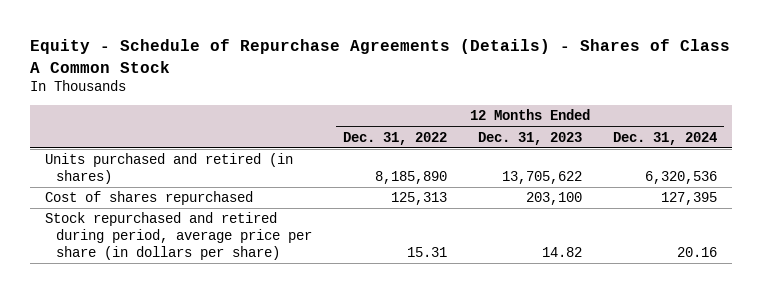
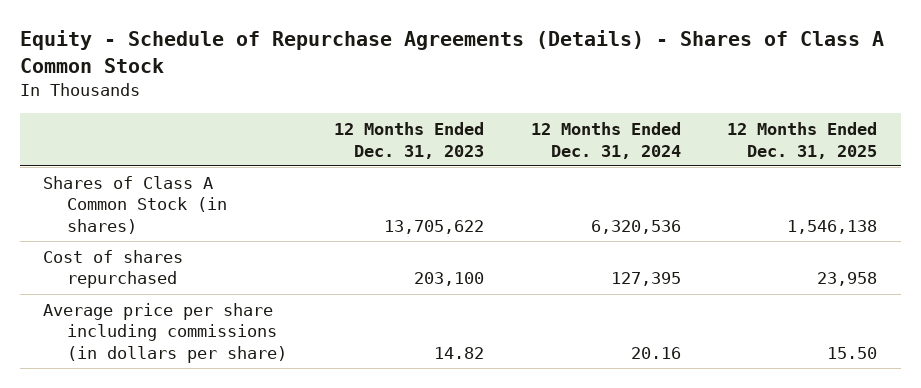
[343,131,448,145] Dec. 31, 2022 -> none
none -> [727,121,878,159] 12 Months Ended Dec. 31, 2025
[45,153,294,184] Units purchased and retired (in shares) -> [43,175,227,235] Shares of Class A Common Stock (in shares)
[45,212,313,260] Stock repurchased and retired during period, average price per share (in dollars per share) -> [43,302,287,364] Average price per share including commissions (in dollars per share)

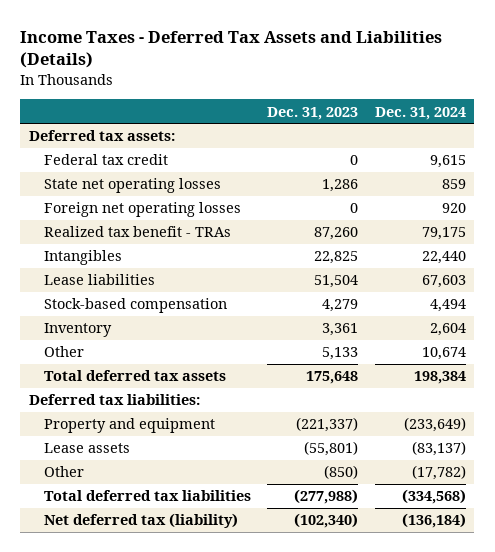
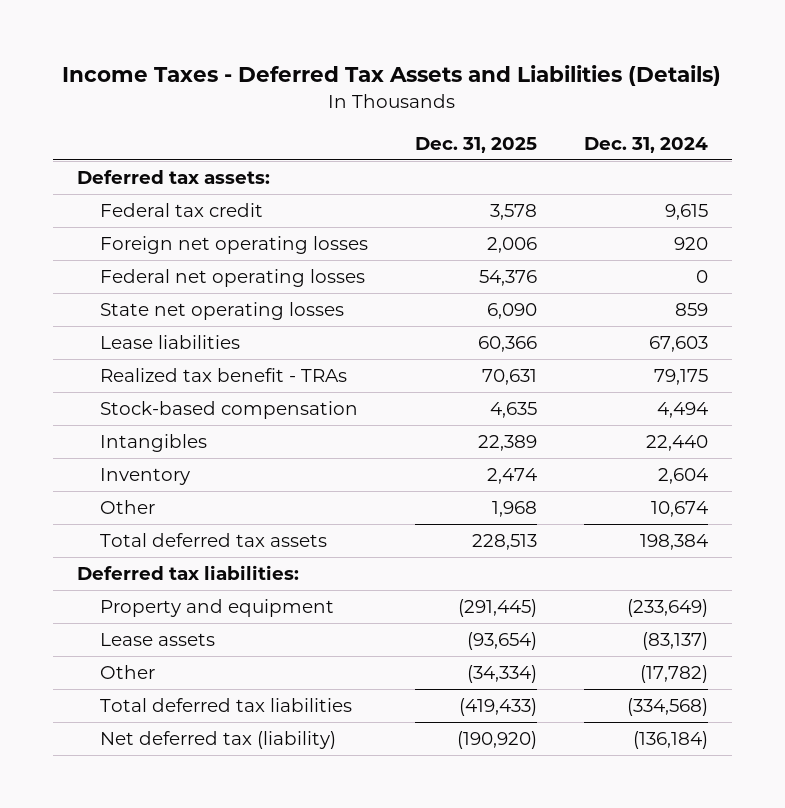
[267,106,359,120] Dec. 31, 2023 -> none
none -> [415,136,538,153] Dec. 31, 2025
none -> [99,269,365,288] Federal net operating losses
[43,178,221,194] State net operating losses -> [99,302,344,321] State net operating losses
[43,226,231,238] Realized tax benefit - TRAs -> [99,368,347,383] Realized tax benefit - TRAs
[43,250,122,266] Intangibles -> [99,434,207,453] Intangibles

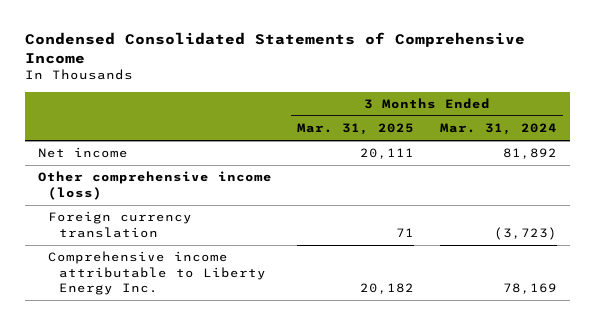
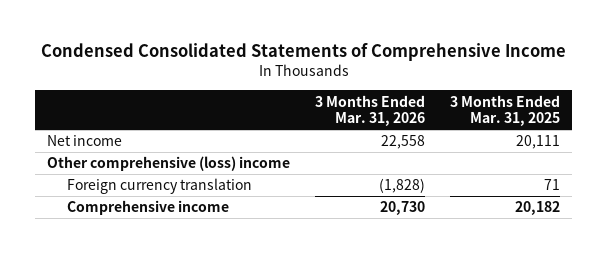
[440,123,558,136] Mar. 31, 2024 -> none
none -> [315,94,426,127] 3 Months Ended Mar. 31, 2026
[37,171,272,200] Other comprehensive income (loss) -> [47,156,291,172] Other comprehensive (loss) income
[48,251,266,296] Comprehensive income attributable to Liberty Energy Inc. -> [67,200,230,216] Comprehensive income

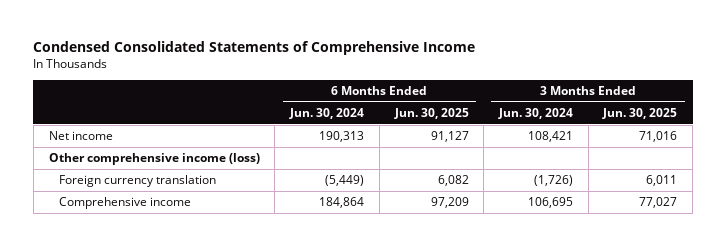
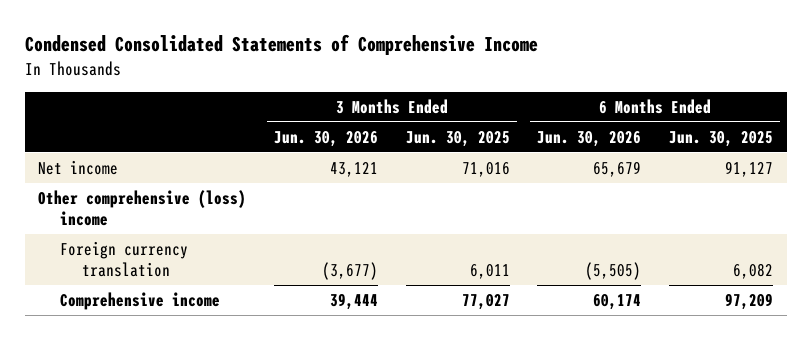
[289,107,365,119] Jun. 30, 2024 -> none
[498,107,574,119] Jun. 30, 2024 -> none
none -> [274,130,379,147] Jun. 30, 2026
none -> [537,130,642,147] Jun. 30, 2026
[48,153,260,166] Other comprehensive income (loss) -> [38,189,247,227] Other comprehensive (loss) income

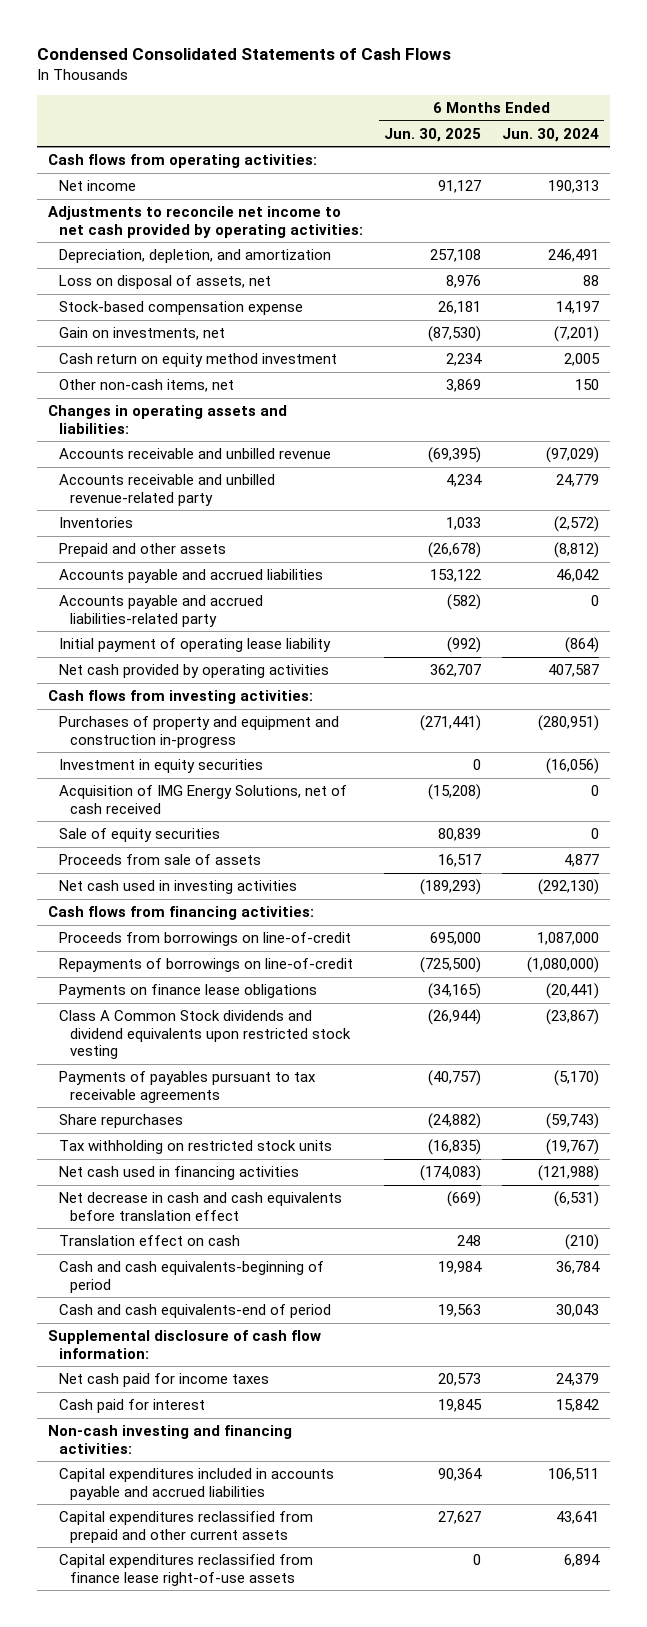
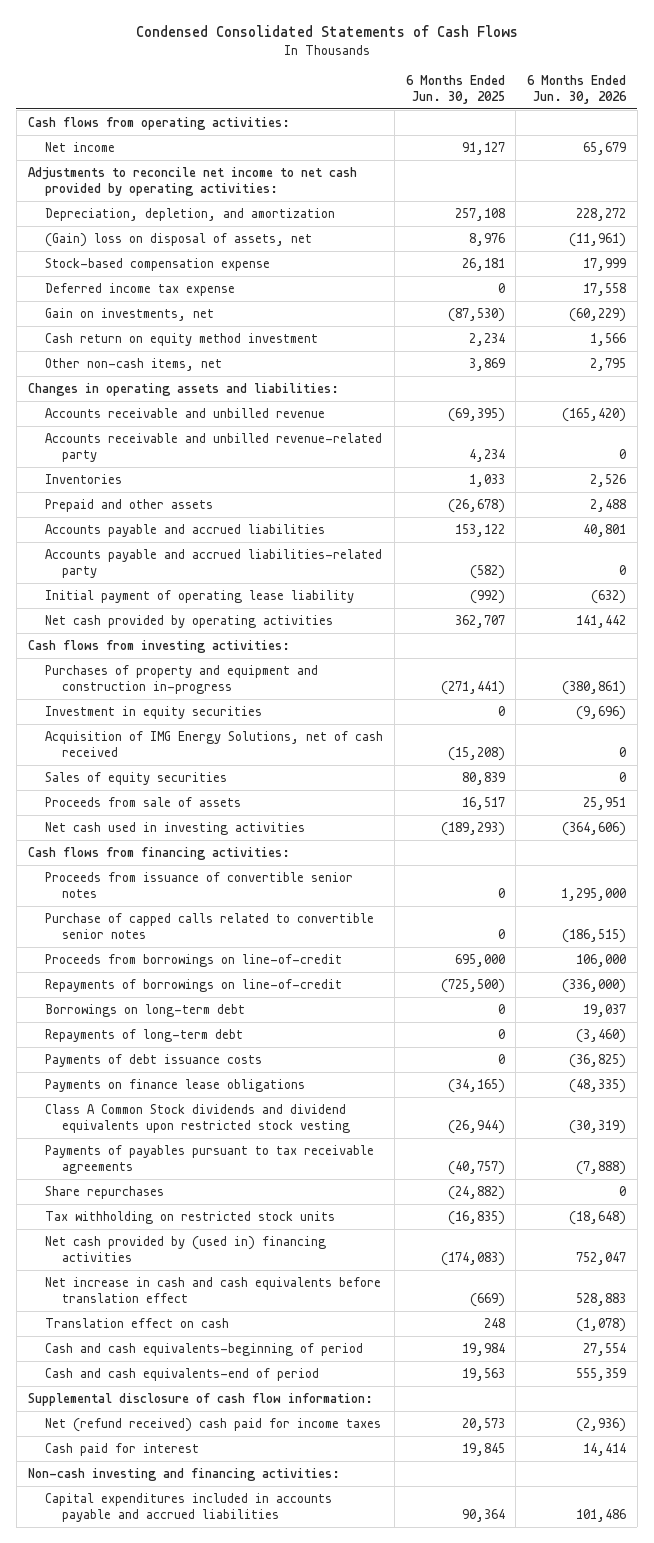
[502,127,600,142] Jun. 30, 2024 -> none
none -> [527,74,628,105] 6 Months Ended Jun. 30, 2026
[59,275,272,290] Loss on disposal of assets, net -> [45,232,313,247] (Gain) loss on disposal of assets, net
none -> [45,282,236,296] Deferred income tax expense
[59,828,221,843] Sale of equity securities -> [45,771,228,785] Sales of equity securities
none -> [45,871,354,899] Proceeds from issuance of convertible senior notes
none -> [45,912,375,940] Purchase of capped calls related to convertible senior notes
none -> [45,1003,246,1017] Borrowings on long-term debt
none -> [45,1028,244,1042] Repayments of long-term debt
none -> [45,1053,263,1067] Payments of debt issuance costs
[59,1166,300,1181] Net cash used in financing activities -> [45,1235,327,1263] Net cash provided by (used in) financing activities
[59,1192,343,1221] Net decrease in cash and cash equivalents before translation effect -> [45,1276,382,1304] Net increase in cash and cash equivalents before translation effect
[59,1373,270,1388] Net cash paid for income taxes -> [45,1417,382,1432] Net (refund received) cash paid for income taxes
[59,1511,314,1543] Capital expenditures reclassified from prepaid and other current assets -> none
[59,1554,314,1586] Capital expenditures reclassified from finance lease right-of-use assets -> none

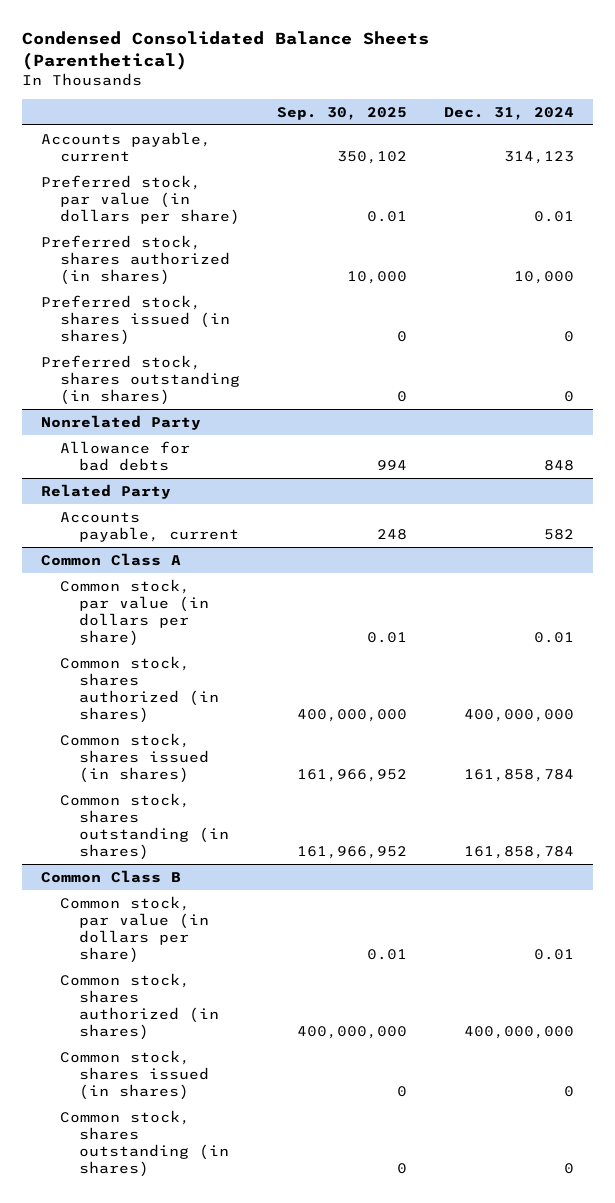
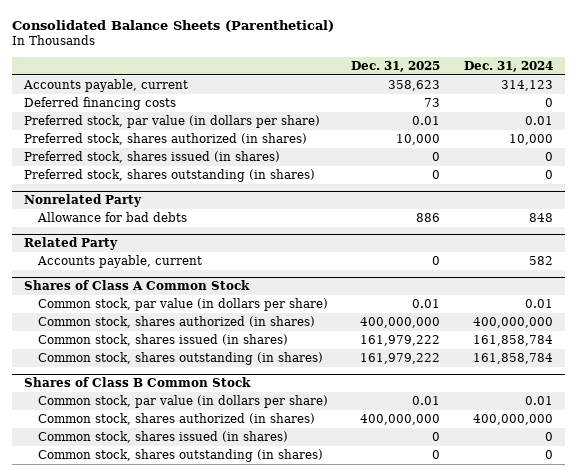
[22,31,430,70] Condensed Consolidated Balance Sheets (Parenthetical) -> [12,19,335,32] Consolidated Balance Sheets (Parenthetical)
[277,106,408,120] Sep. 30, 2025 -> none
none -> [351,60,441,72] Dec. 31, 2025
none -> [24,97,177,111] Deferred financing costs
[40,552,181,566] Common Class A -> [24,280,251,291] Shares of Class A Common Stock
[40,869,181,883] Common Class B -> [24,377,252,388] Shares of Class B Common Stock

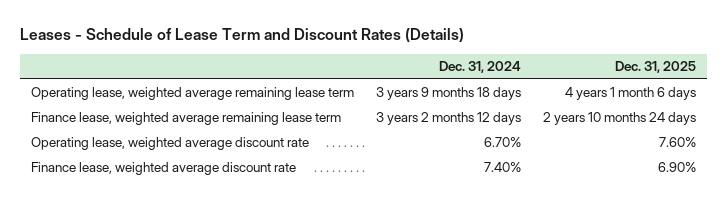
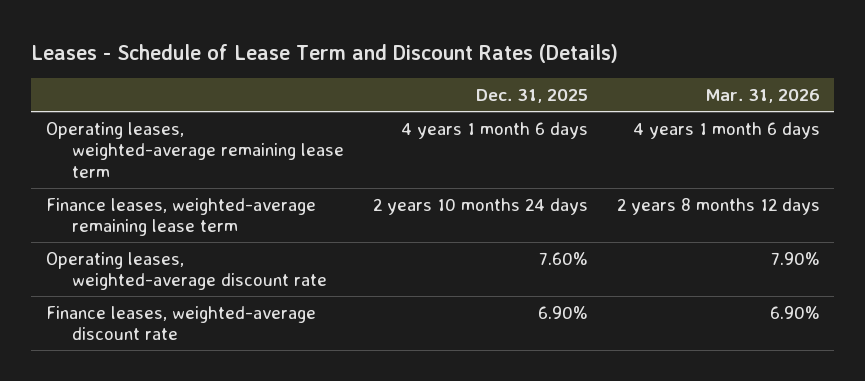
[439,61,522,74] Dec. 31, 2024 -> none
none -> [704,88,820,103] Mar. 31, 2026
[30,87,354,101] Operating lease, weighted average remaining lease term -> [45,121,345,178] Operating leases, weighted-average remaining lease term
[30,112,341,126] Finance lease, weighted average remaining lease term -> [45,197,316,237] Finance leases, weighted-average remaining lease term
[30,137,309,151] Operating lease, weighted average discount rate -> [45,251,328,291] Operating leases, weighted-average discount rate
[30,162,296,176] Finance lease, weighted average discount rate -> [45,305,316,341] Finance leases, weighted-average discount rate

